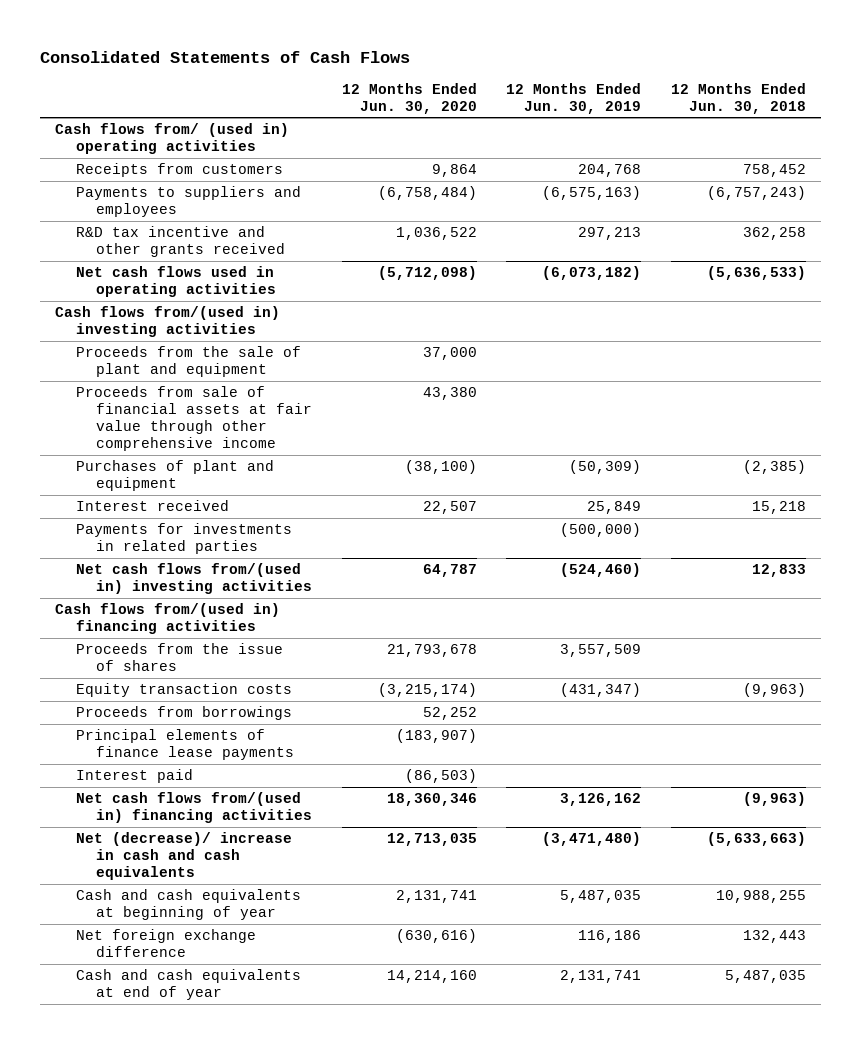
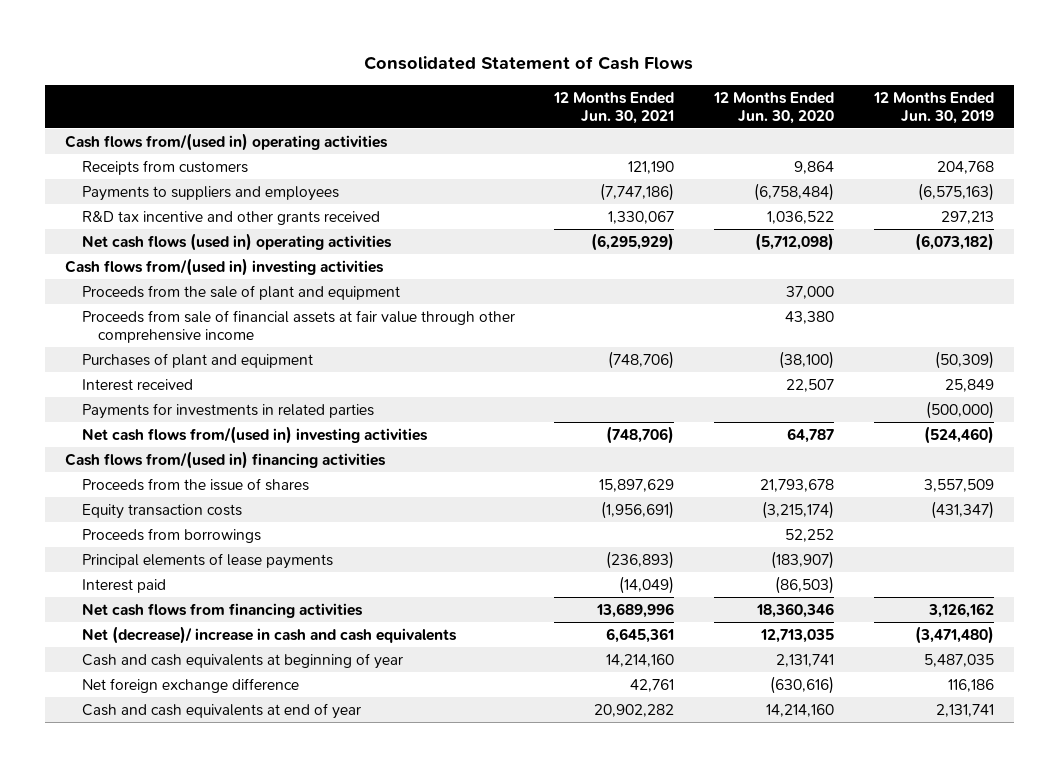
[39,50,410,63] Consolidated Statements of Cash Flows -> [364,56,694,71] Consolidated Statement of Cash Flows
[670,82,806,114] 12 Months Ended Jun. 30, 2018 -> none
none -> [553,91,675,124] 12 Months Ended Jun. 30, 2021
[54,123,289,155] Cash flows from/ (used in) operating activities -> [65,132,389,151] Cash flows from/(used in) operating activities
[75,266,277,298] Net cash flows used in operating activities -> [81,232,392,251] Net cash flows (used in) operating activities
[75,729,295,761] Principal elements of finance lease payments -> [81,552,333,569] Principal elements of lease payments
[75,792,313,824] Net cash flows from/(used in) financing activities -> [81,602,363,618] Net cash flows from financing activities

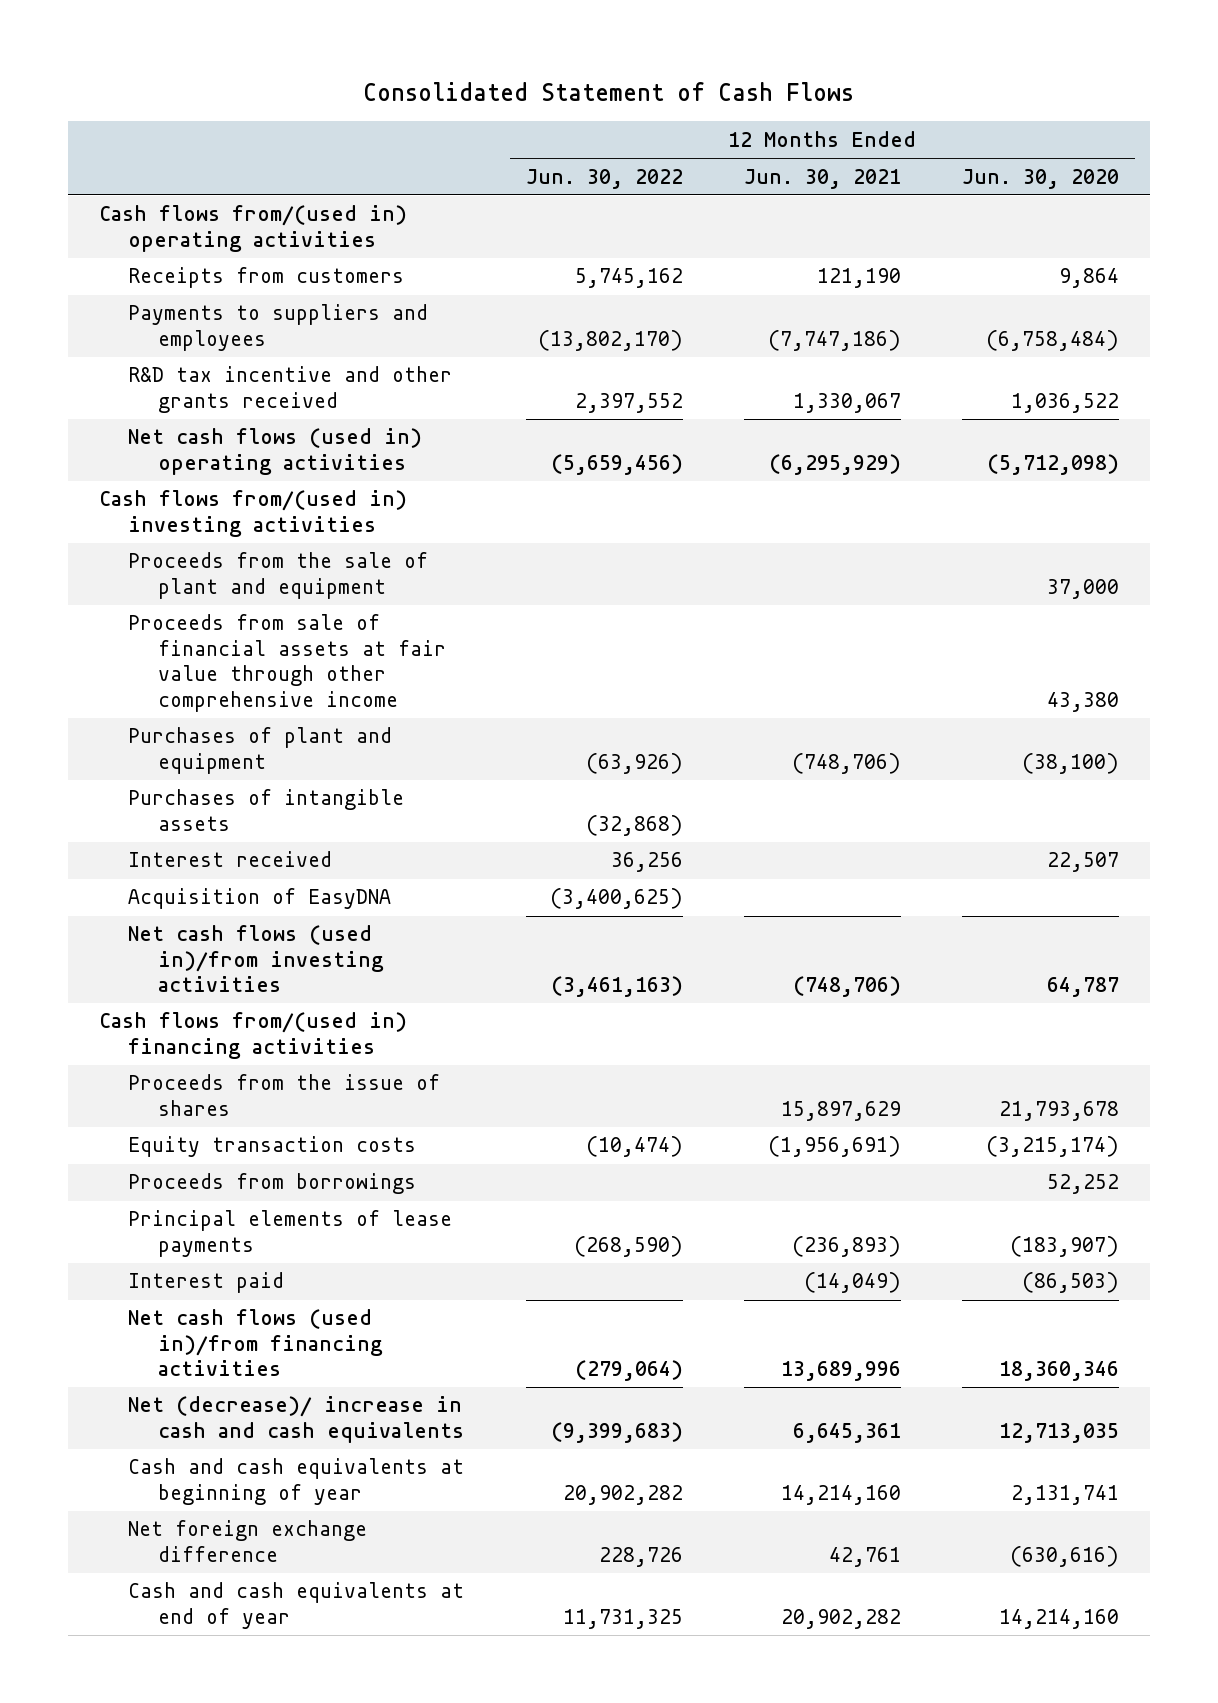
[872,91,994,124] 12 Months Ended Jun. 30, 2019 -> none
none -> [525,168,683,189] Jun. 30, 2022
none -> [128,789,405,831] Purchases of intangible assets
[81,402,374,419] Payments for investments in related parties -> none
none -> [128,888,392,910] Acquisition of EasyDNA
[81,425,428,444] Net cash flows from/(used in) investing activities -> [128,925,384,993] Net cash flows (used in)/from investing activities
[81,602,363,618] Net cash flows from financing activities -> [128,1309,383,1377] Net cash flows (used in)/from financing activities

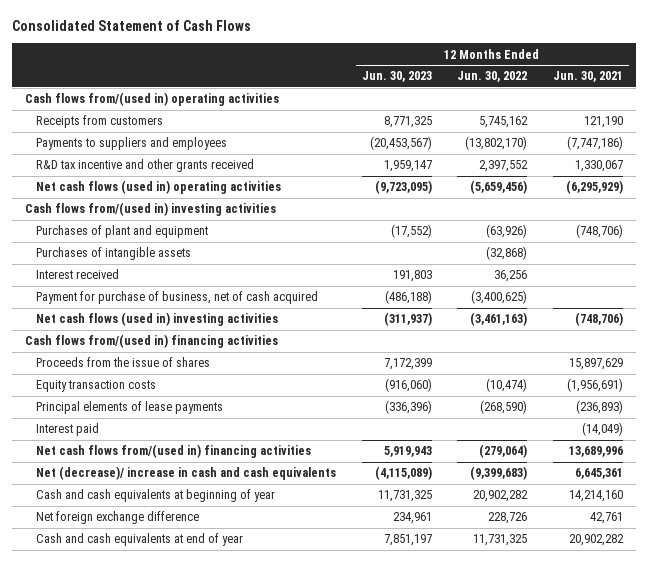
[962,168,1120,189] Jun. 30, 2020 -> none
none -> [361,71,432,83] Jun. 30, 2023
[128,552,429,599] Proceeds from the sale of plant and equipment -> none
[128,614,446,712] Proceeds from sale of financial assets at fair value through other comprehensive income -> none
[128,888,392,910] Acquisition of EasyDNA -> [36,291,319,305] Payment for purchase of business, net of cash acquired
[128,925,384,993] Net cash flows (used in)/from investing activities -> [36,312,279,327] Net cash flows (used in) investing activities
[128,1173,417,1195] Proceeds from borrowings -> none
[128,1309,383,1377] Net cash flows (used in)/from financing activities -> [36,444,312,459] Net cash flows from/(used in) financing activities

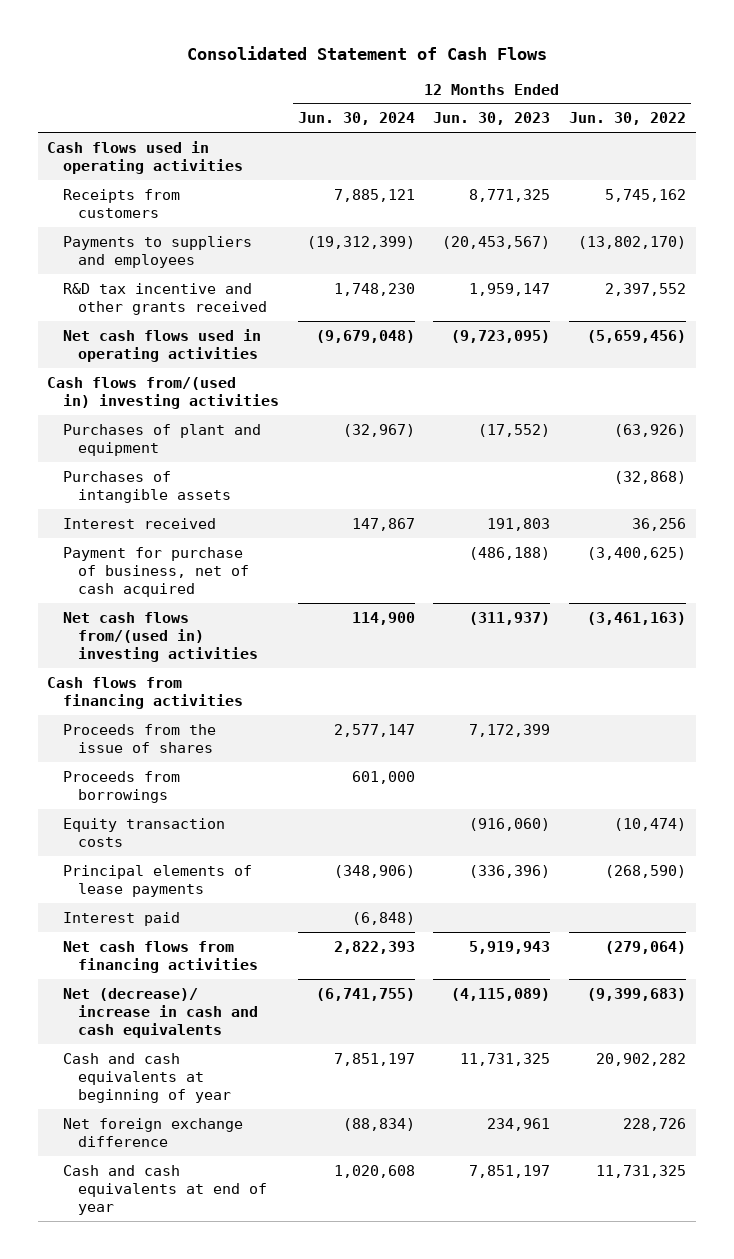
[552,71,623,83] Jun. 30, 2021 -> none
none -> [297,112,415,126] Jun. 30, 2024
[24,92,279,107] Cash flows from/(used in) operating activities -> [47,140,243,174] Cash flows used in operating activities
[36,180,282,195] Net cash flows (used in) operating activities -> [62,328,261,362] Net cash flows used in operating activities
[36,312,279,327] Net cash flows (used in) investing activities -> [62,611,259,662] Net cash flows from/(used in) investing activities
[24,334,278,349] Cash flows from/(used in) financing activities -> [47,676,243,709] Cash flows from financing activities
none -> [62,770,180,803] Proceeds from borrowings
[36,444,312,459] Net cash flows from/(used in) financing activities -> [62,940,259,973] Net cash flows from financing activities

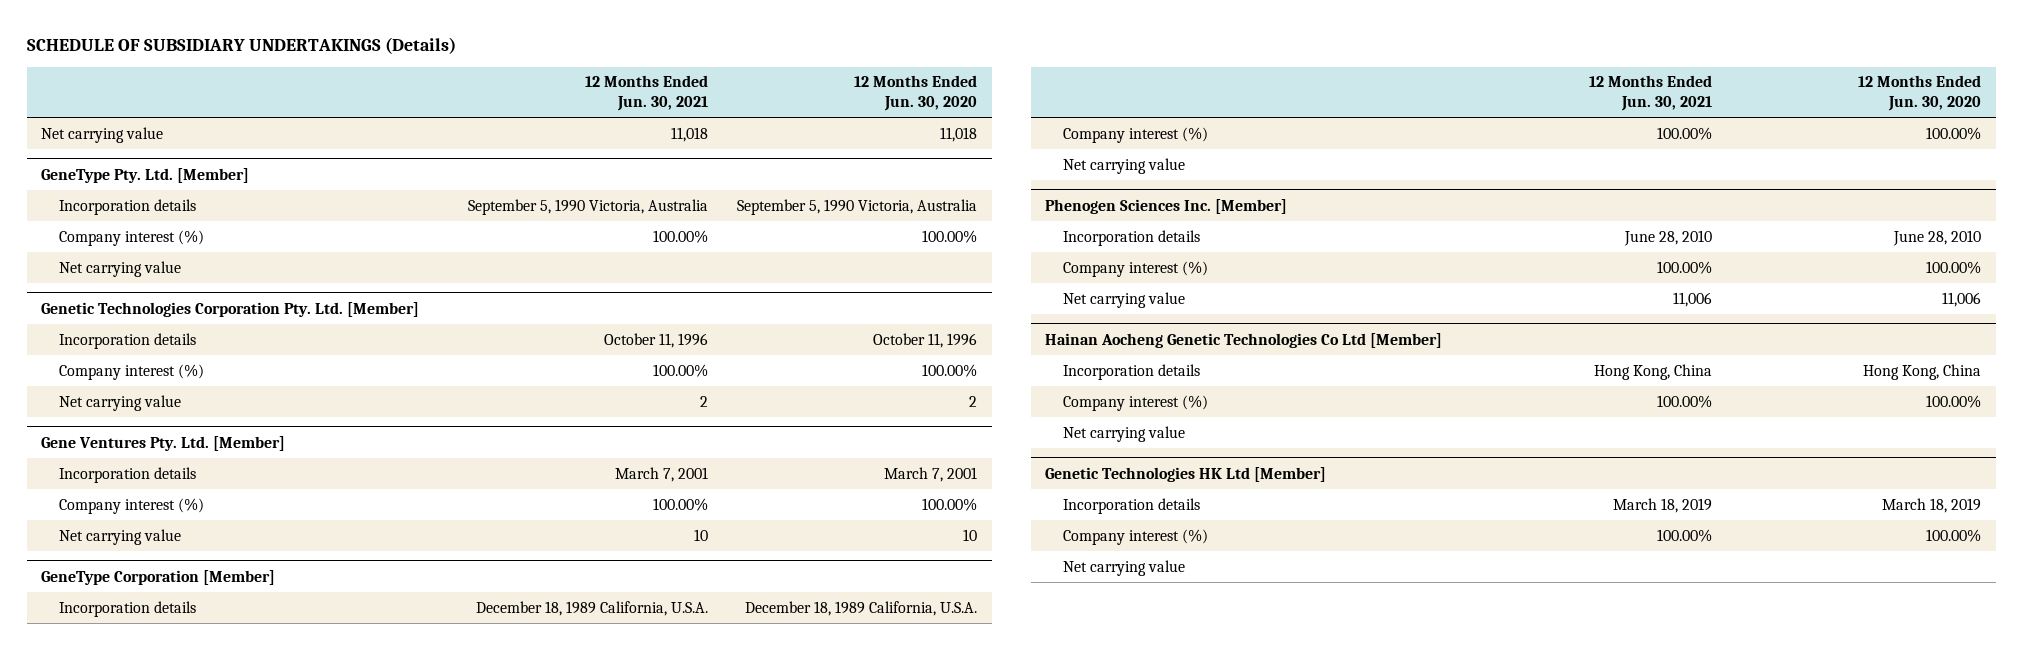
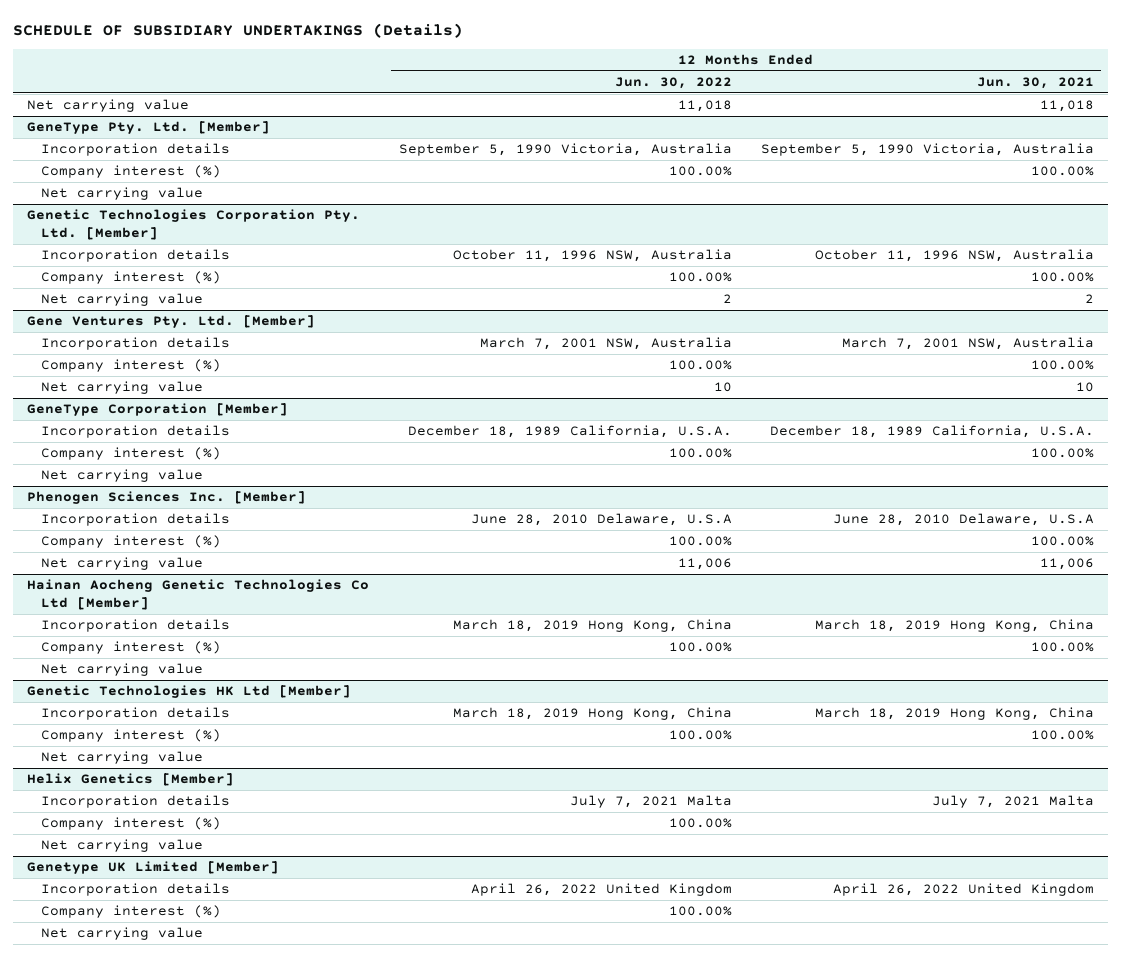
[853,75,977,112] 12 Months Ended Jun. 30, 2020 -> none
none -> [614,77,732,90] Jun. 30, 2022
[603,332,708,348] October 11, 1996 -> [814,249,1094,263] October 11, 1996 NSW, Australia
[614,466,708,482] March 7, 2001 -> [841,337,1094,351] March 7, 2001 NSW, Australia
[1623,229,1712,246] June 28, 2010 -> [832,513,1094,527] June 28, 2010 Delaware, U.S.A
[1593,363,1712,380] Hong Kong, China -> [814,619,1094,633] March 18, 2019 Hong Kong, China
[1612,497,1712,513] March 18, 2019 -> [814,707,1094,721] March 18, 2019 Hong Kong, China
none -> [27,773,235,787] Helix Genetics [Member]
none -> [40,795,230,809] Incorporation details
none -> [40,817,221,831] Company interest (%)
none -> [40,839,203,853] Net carrying value
none -> [27,861,280,875] Genetype UK Limited [Member]
none -> [40,883,230,897] Incorporation details
none -> [40,905,221,919] Company interest (%)
none -> [40,927,203,941] Net carrying value

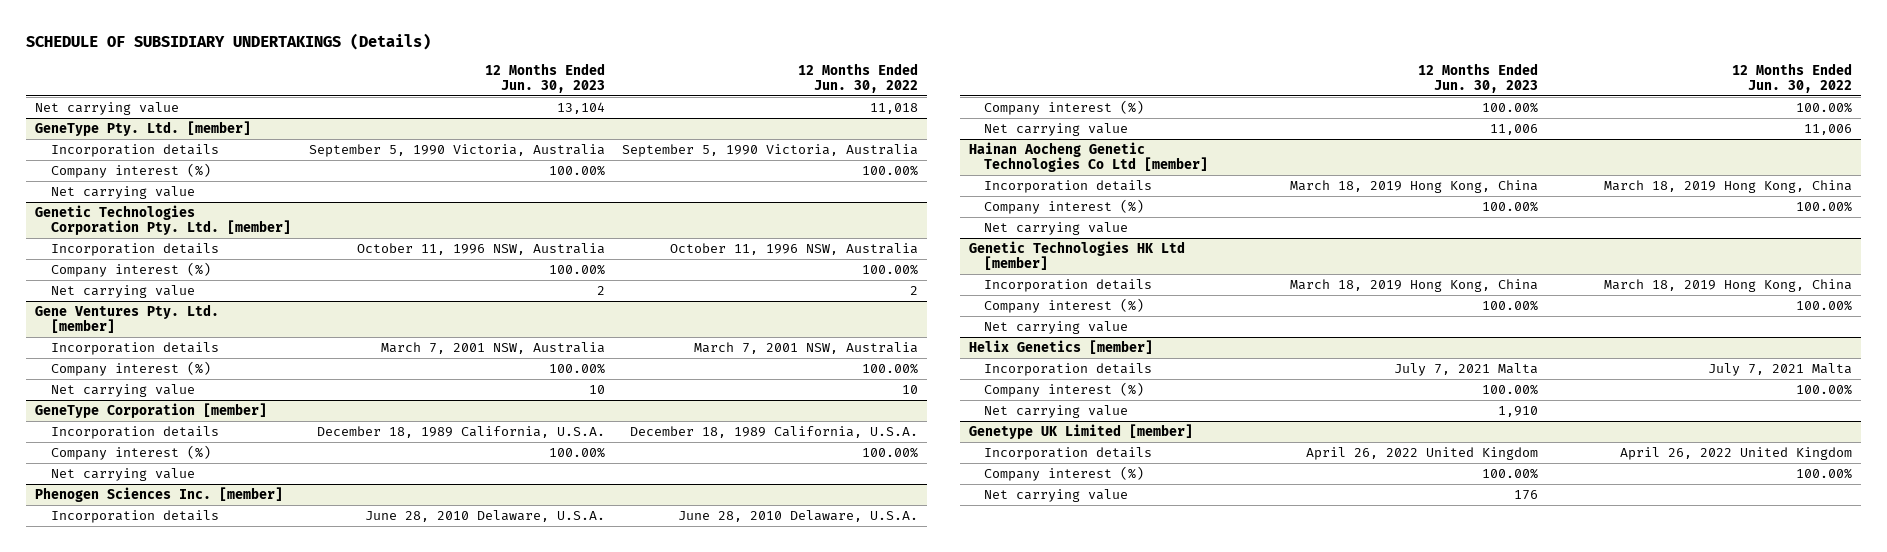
[976,77,1094,90] Jun. 30, 2021 -> none
none -> [484,62,605,94] 12 Months Ended Jun. 30, 2023
[27,121,271,135] GeneType Pty. Ltd. [Member] -> [35,120,252,136] GeneType Pty. Ltd. [member]
[27,209,361,241] Genetic Technologies Corporation Pty. Ltd. [Member] -> [35,204,291,236] Genetic Technologies Corporation Pty. Ltd. [member]
[27,315,316,329] Gene Ventures Pty. Ltd. [Member] -> [35,303,220,334] Gene Ventures Pty. Ltd. [member]
[27,403,289,417] GeneType Corporation [Member] -> [35,402,268,418] GeneType Corporation [member]
[27,491,307,505] Phenogen Sciences Inc. [Member] -> [35,486,284,502] Phenogen Sciences Inc. [member]
[470,513,732,527] June 28, 2010 Delaware, U.S.A -> [678,509,919,522] June 28, 2010 Delaware, U.S.A.
[27,579,370,611] Hainan Aocheng Genetic Technologies Co Ltd [Member] -> [968,141,1209,173] Hainan Aocheng Genetic Technologies Co Ltd [member]
[27,685,352,699] Genetic Technologies HK Ltd [Member] -> [968,240,1185,271] Genetic Technologies HK Ltd [member]
[27,773,235,787] Helix Genetics [Member] -> [968,339,1153,354] Helix Genetics [member]
[27,861,280,875] Genetype UK Limited [Member] -> [968,423,1193,439] Genetype UK Limited [member]

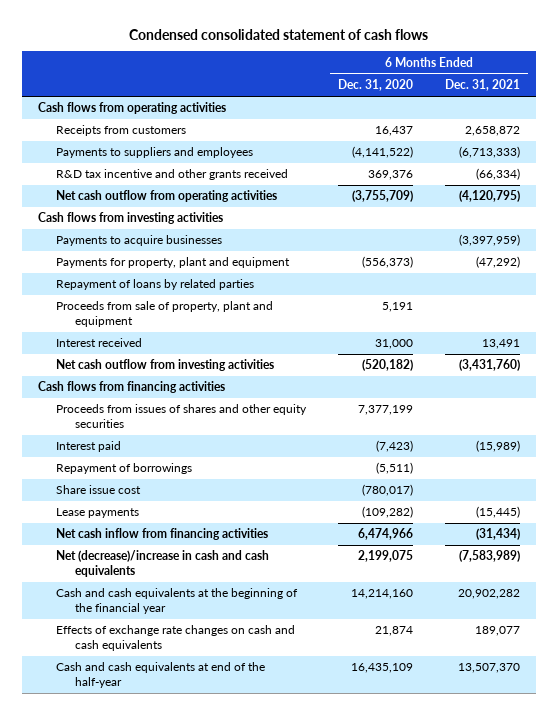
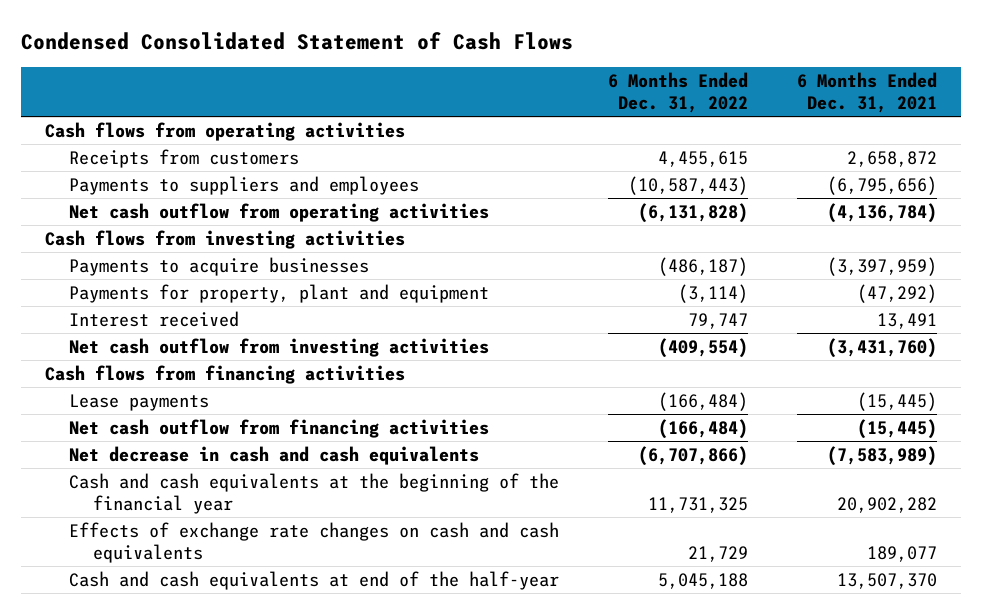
[129,28,429,40] Condensed consolidated statement of cash flows -> [20,31,573,50] Condensed Consolidated Statement of Cash Flows
[338,79,414,92] Dec. 31, 2020 -> none
none -> [607,72,748,114] 6 Months Ended Dec. 31, 2022
[56,169,289,181] R&D tax incentive and other grants received -> none
[459,146,521,159] (6,713,333) -> [826,176,937,196] (6,795,656)
[459,190,521,203] (4,120,795) -> [826,203,937,224] (4,136,784)
[56,279,255,291] Repayment of loans by related parties -> none
[56,301,274,328] Proceeds from sale of property, plant and equipment -> none
[56,404,308,429] Proceeds from issues of shares and other equity securities -> none
[56,441,122,453] Interest paid -> none
[56,463,193,475] Repayment of borrowings -> none
[56,485,142,495] Share issue cost -> none
[56,528,269,541] Net cash inflow from financing activities -> [69,419,490,439] Net cash outflow from financing activities
[476,528,521,541] (31,434) -> [856,419,937,440] (15,445)
[56,550,270,578] Net (decrease)/increase in cash and cash equivalents -> [69,446,480,466] Net decrease in cash and cash equivalents

